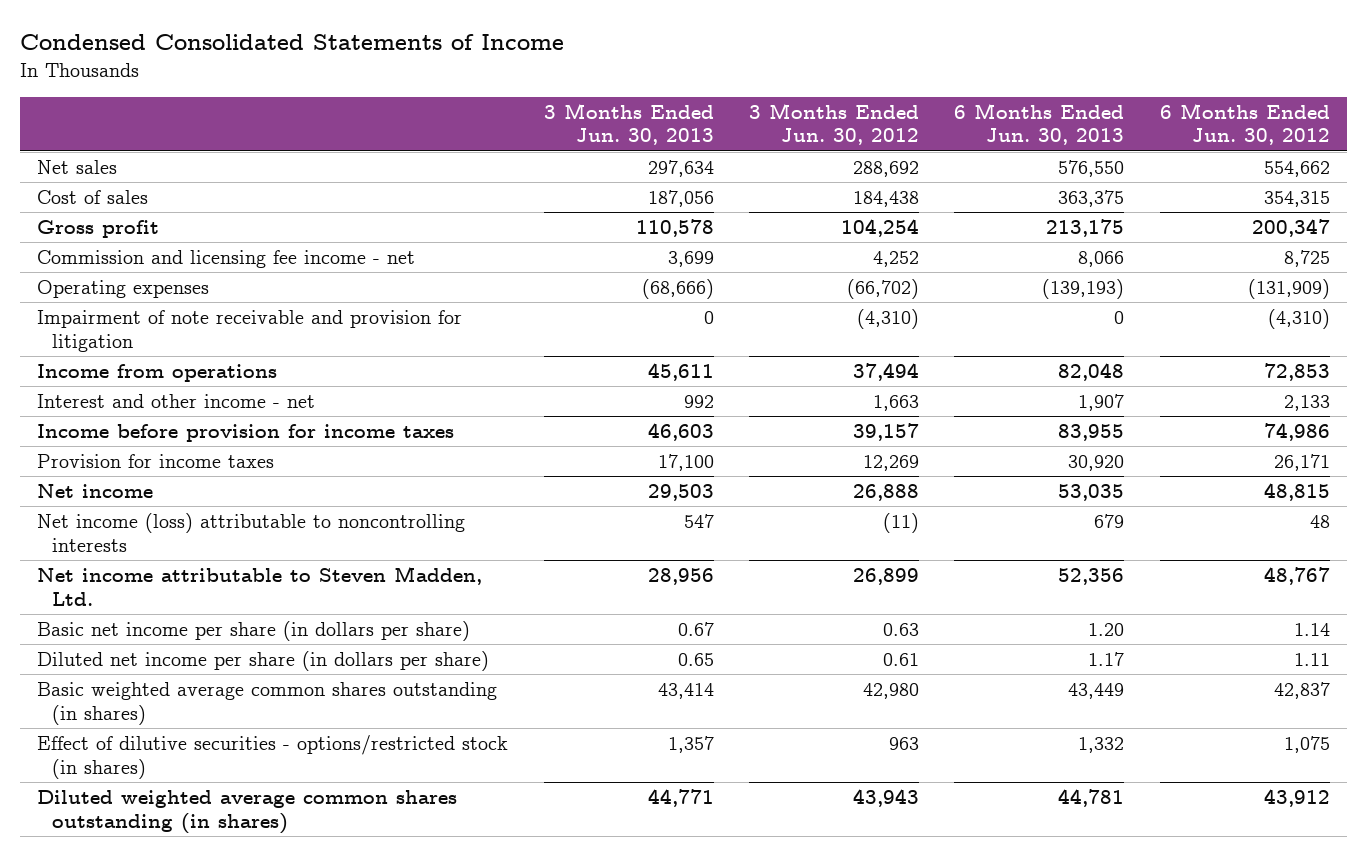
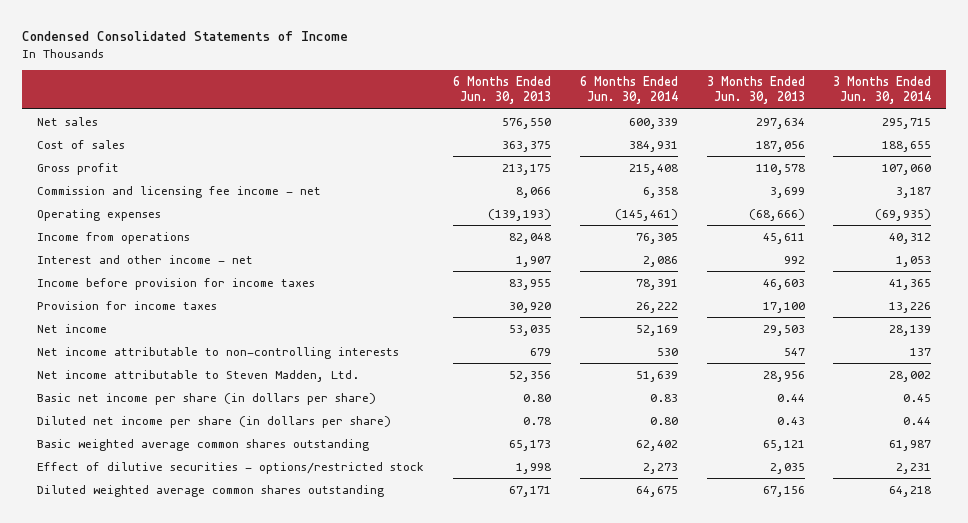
[748,102,919,146] 3 Months Ended Jun. 30, 2012 -> none
[1159,102,1330,146] 6 Months Ended Jun. 30, 2012 -> none
none -> [579,75,678,105] 6 Months Ended Jun. 30, 2014
none -> [833,75,932,105] 3 Months Ended Jun. 30, 2014
[37,309,463,352] Impairment of note receivable and provision for litigation -> none
[37,512,466,552] Net income (loss) attributable to noncontrolling interests -> [36,346,399,359] Net income attributable to non-controlling interests
[677,621,714,636] 0.67 -> [776,393,805,402] 0.44
[1088,622,1125,636] 1.20 -> [522,393,551,402] 0.80
[677,652,714,666] 0.65 -> [776,416,805,425] 0.43
[1088,651,1125,666] 1.17 -> [522,416,551,425] 0.78
[37,681,498,725] Basic weighted average common shares outstanding (in shares) -> [36,438,369,451] Basic weighted average common shares outstanding
[657,682,714,699] 43,414 -> [762,439,805,451] 65,121
[1068,682,1125,699] 43,449 -> [508,439,551,451] 65,173
[37,734,509,779] Effect of dilutive securities - options/restricted stock (in shares) -> [36,461,424,474] Effect of dilutive securities - options/restricted stock
[667,735,714,753] 1,357 -> [769,462,805,474] 2,035
[1078,736,1125,753] 1,332 -> [515,462,551,474] 1,998
[37,789,458,834] Diluted weighted average common shares outstanding (in shares) -> [36,484,384,497] Diluted weighted average common shares outstanding
[647,788,714,807] 44,771 -> [762,485,805,497] 67,156
[1058,788,1125,807] 44,781 -> [508,485,551,497] 67,171

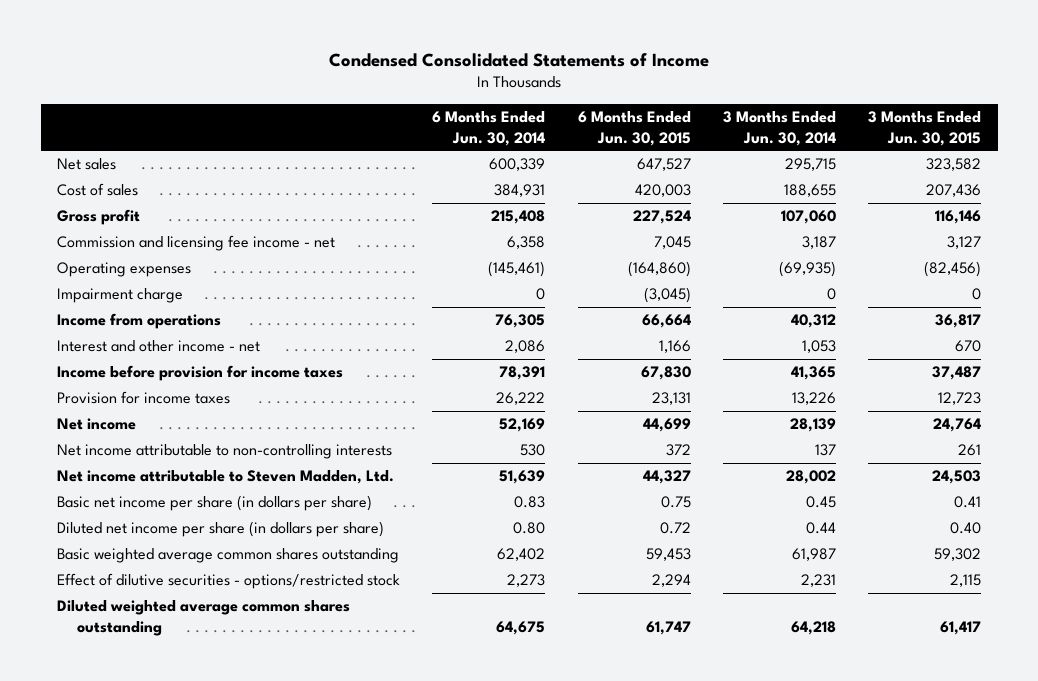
[452,75,551,105] 6 Months Ended Jun. 30, 2013 -> none
[706,75,805,105] 3 Months Ended Jun. 30, 2013 -> none
none -> [577,110,691,146] 6 Months Ended Jun. 30, 2015
none -> [868,110,982,146] 3 Months Ended Jun. 30, 2015
none -> [56,288,183,304] Impairment charge

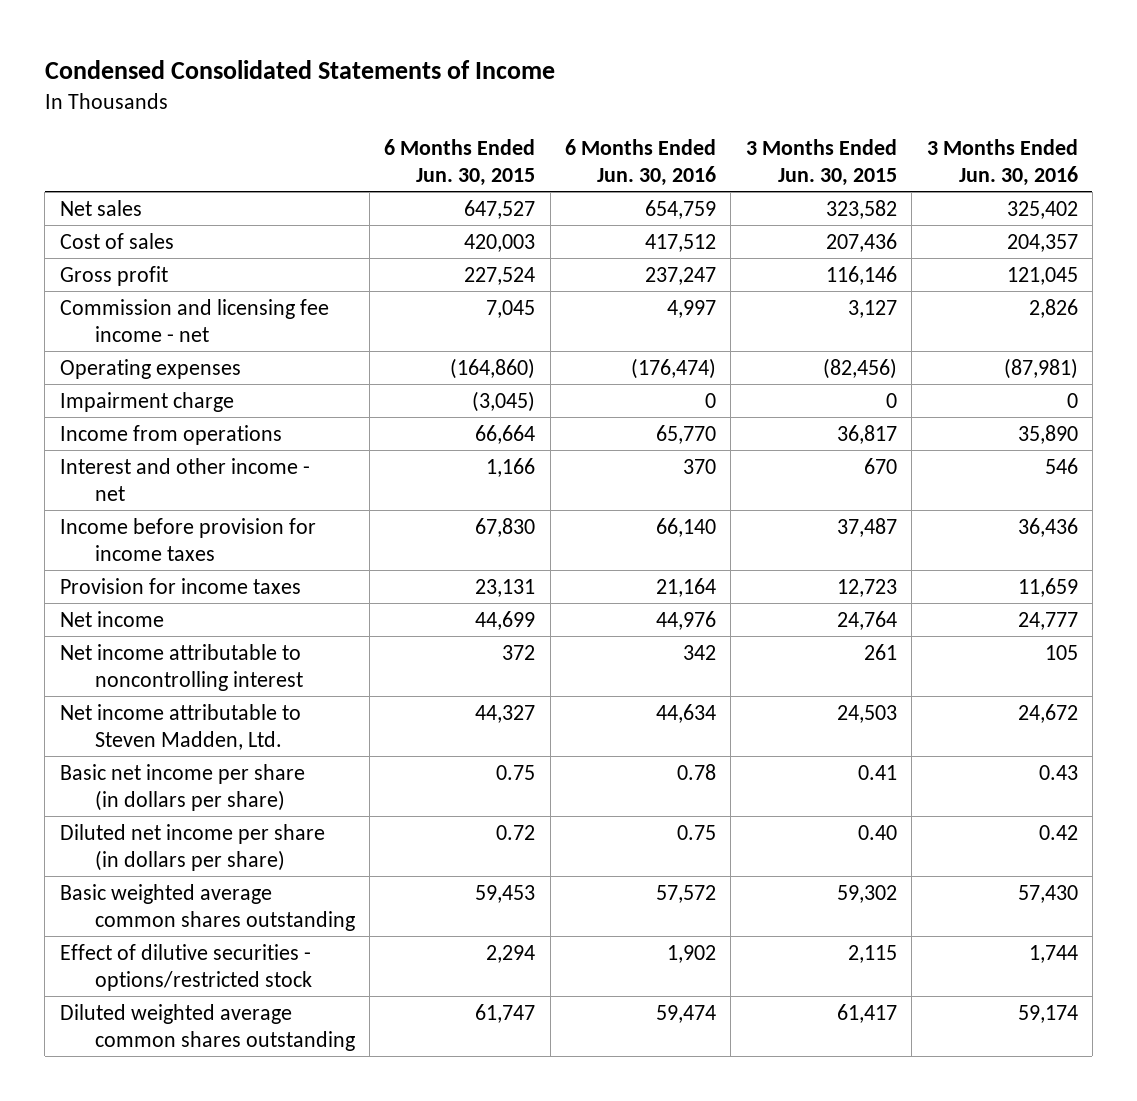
[432,110,546,146] 6 Months Ended Jun. 30, 2014 -> none
[722,110,836,146] 3 Months Ended Jun. 30, 2014 -> none
none -> [565,138,717,186] 6 Months Ended Jun. 30, 2016
none -> [926,138,1078,186] 3 Months Ended Jun. 30, 2016
[56,444,392,460] Net income attributable to non-controlling interests -> [59,643,303,691] Net income attributable to noncontrolling interest

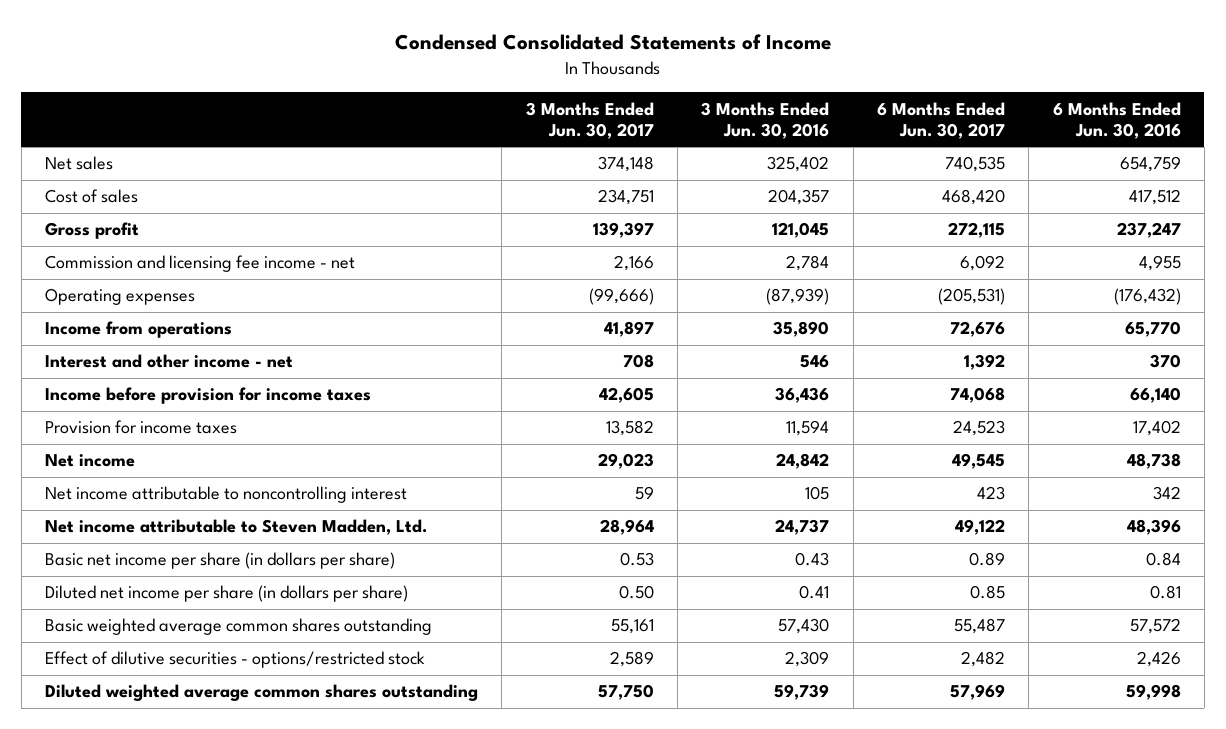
[384,138,536,186] 6 Months Ended Jun. 30, 2015 -> none
[745,138,897,186] 3 Months Ended Jun. 30, 2015 -> none
none -> [525,101,654,139] 3 Months Ended Jun. 30, 2017
none -> [876,101,1005,139] 6 Months Ended Jun. 30, 2017
[59,391,234,412] Impairment charge -> none
[667,299,717,318] 4,997 -> [1138,255,1181,272] 4,955
[1028,298,1078,318] 2,826 -> [786,255,830,272] 2,784
[631,357,717,379] (176,474) -> [1113,288,1181,306] (176,432)
[1003,357,1078,379] (87,981) -> [766,288,830,306] (87,939)
[656,577,717,597] 21,164 -> [1132,420,1181,437] 17,402
[1017,577,1078,597] 11,659 -> [786,420,830,437] 11,594
[656,610,717,630] 44,976 -> [1126,453,1181,470] 48,738
[1017,611,1078,630] 24,777 -> [776,453,830,470] 24,842
[656,703,717,723] 44,634 -> [1126,519,1181,536] 48,396
[1017,703,1078,723] 24,672 -> [775,519,830,536] 24,737
[677,763,717,780] 0.78 -> [1145,552,1181,567] 0.84
[677,824,717,840] 0.75 -> [1149,585,1181,600] 0.81
[1038,824,1078,840] 0.42 -> [799,585,830,600] 0.41
[667,944,717,963] 1,902 -> [1136,651,1181,668] 2,426
[1028,944,1078,963] 1,744 -> [785,651,830,668] 2,309
[656,1004,717,1023] 59,474 -> [1125,684,1181,701] 59,998
[1017,1004,1078,1023] 59,174 -> [774,684,830,701] 59,739

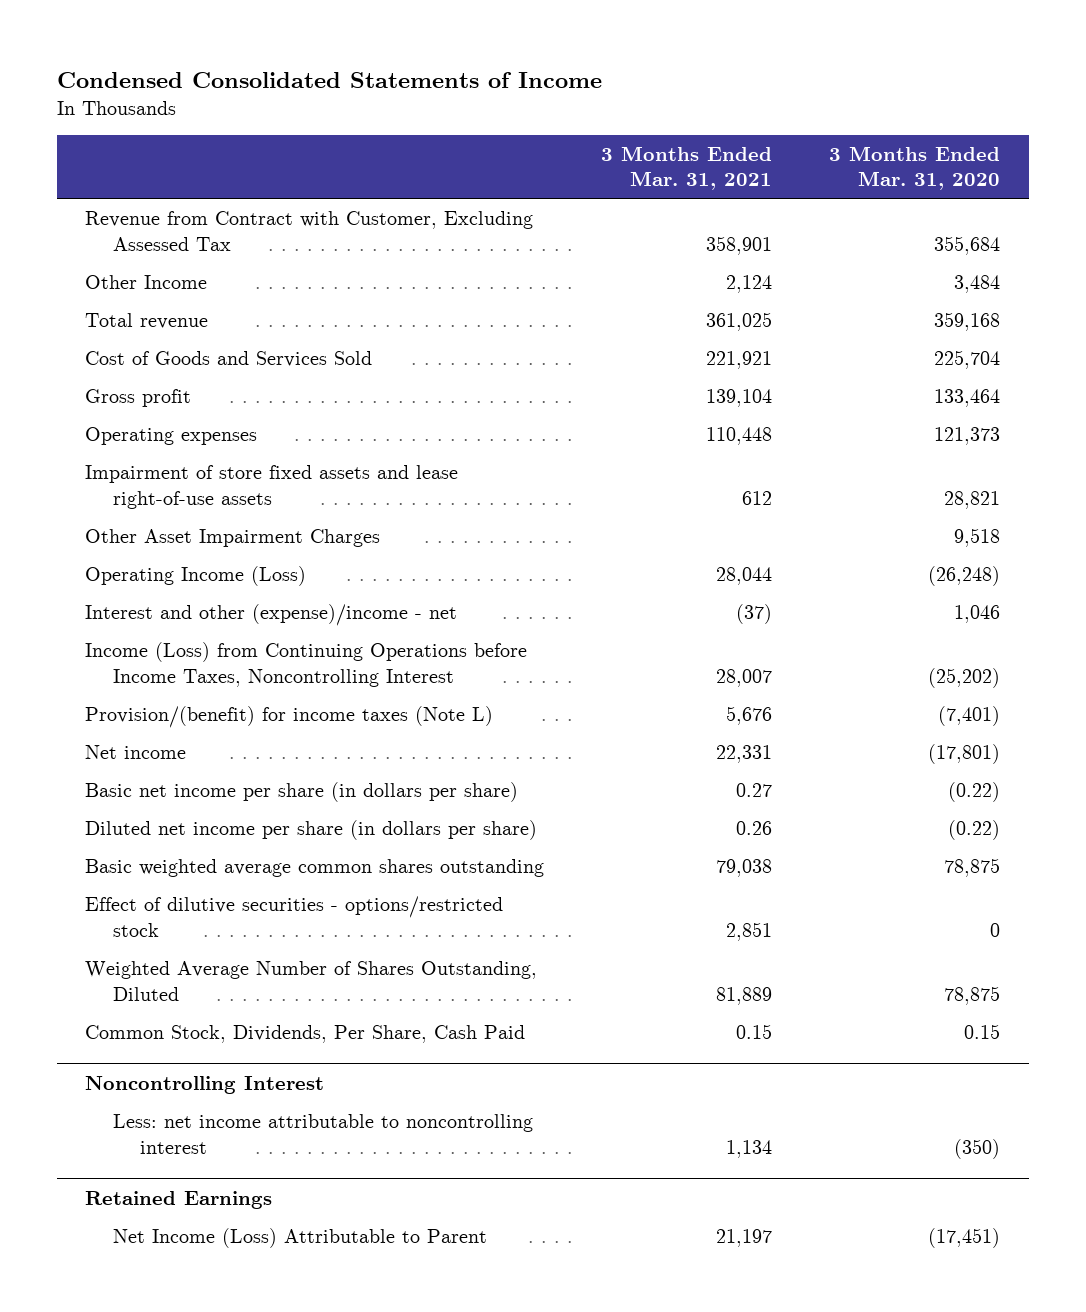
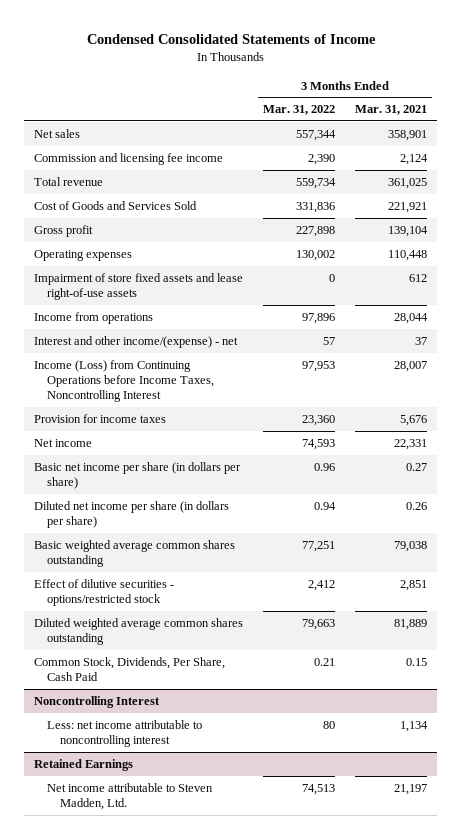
[829,145,1001,191] 3 Months Ended Mar. 31, 2020 -> none
none -> [263,105,336,116] Mar. 31, 2022
[85,210,534,251] Revenue from Contract with Customer, Excluding Assessed Tax -> [34,128,81,138] Net sales
[85,274,208,289] Other Income -> [34,152,224,165] Commission and licensing fee income
[85,528,381,547] Other Asset Impairment Charges -> none
[85,565,307,586] Operating Income (Loss) -> [34,311,154,324] Income from operations
[85,603,458,626] Interest and other (expense)/income - net -> [34,335,239,348] Interest and other income/(expense) - net
[736,603,773,624] (37) -> [414,336,427,345] 37
[85,705,494,728] Provision/(benefit) for income taxes (Note L) -> [34,413,167,423] Provision for income taxes
[85,960,538,1001] Weighted Average Number of Shares Outstanding, Diluted -> [34,617,244,645] Diluted weighted average common shares outstanding
[112,1227,487,1248] Net Income (Loss) Attributable to Parent -> [47,782,214,810] Net income attributable to Steven Madden, Ltd.

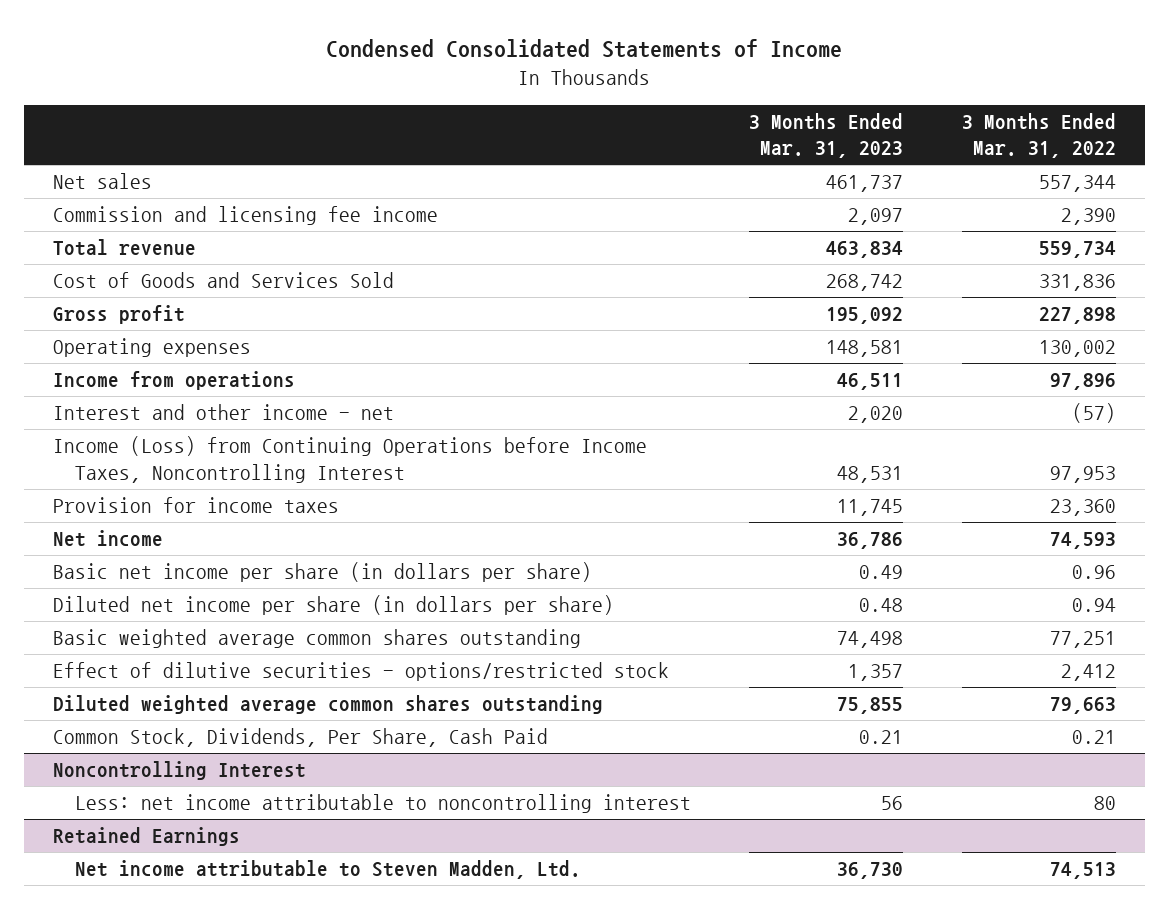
[354,105,427,116] Mar. 31, 2021 -> none
none -> [749,112,904,159] 3 Months Ended Mar. 31, 2023
[34,272,244,300] Impairment of store fixed assets and lease right-of-use assets -> none
[34,335,239,348] Interest and other income/(expense) - net -> [53,404,395,421] Interest and other income - net
[323,336,336,345] 57 -> [1071,403,1116,424] (57)

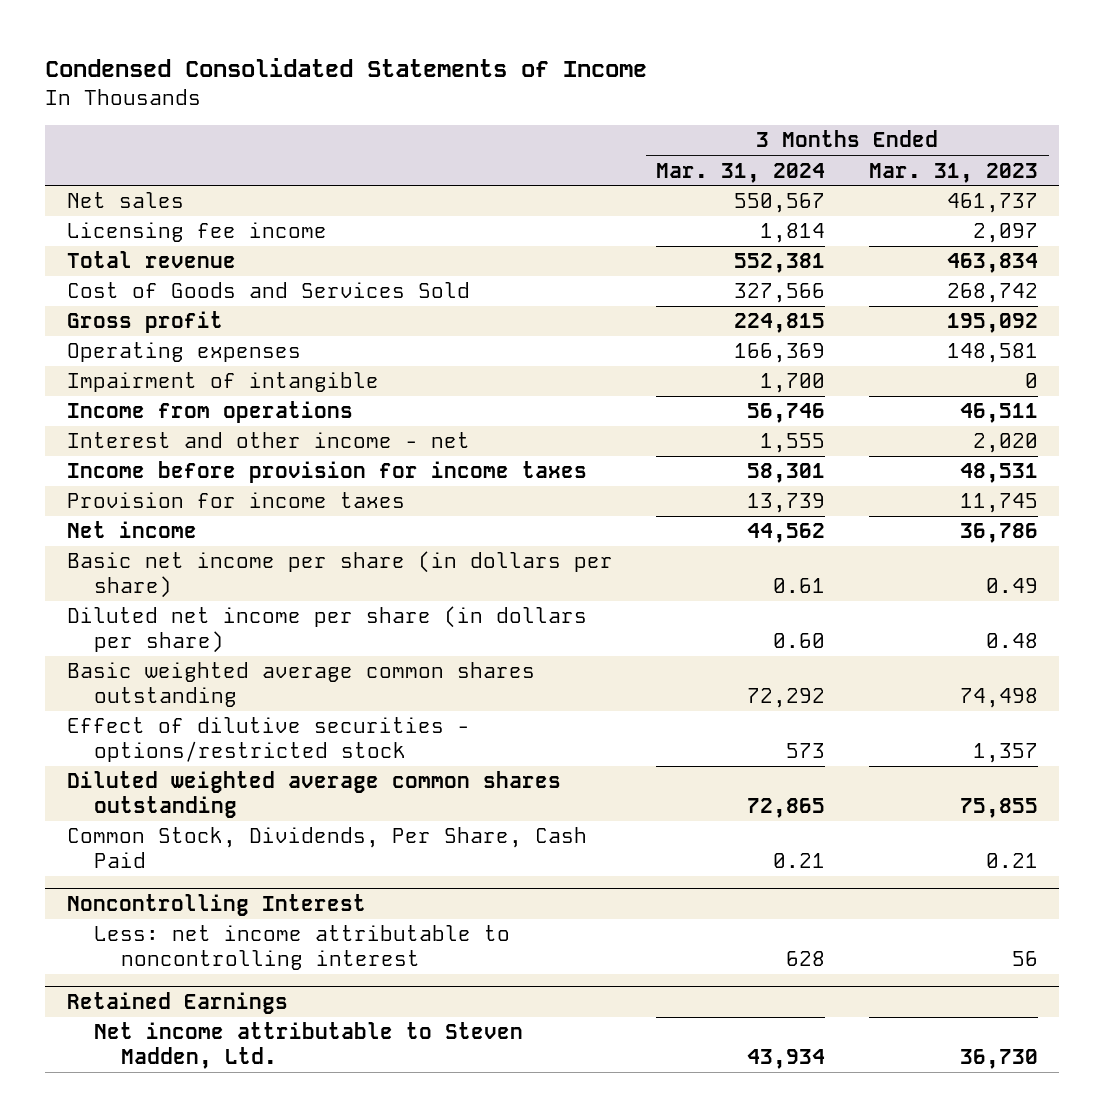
[961,112,1116,159] 3 Months Ended Mar. 31, 2022 -> none
none -> [656,162,826,183] Mar. 31, 2024
[53,206,439,226] Commission and licensing fee income -> [67,222,328,243] Licensing fee income
none -> [67,372,380,393] Impairment of intangible
[53,436,648,483] Income (Loss) from Continuing Operations before Income Taxes, Noncontrolling Interest -> [67,461,588,484] Income before provision for income taxes

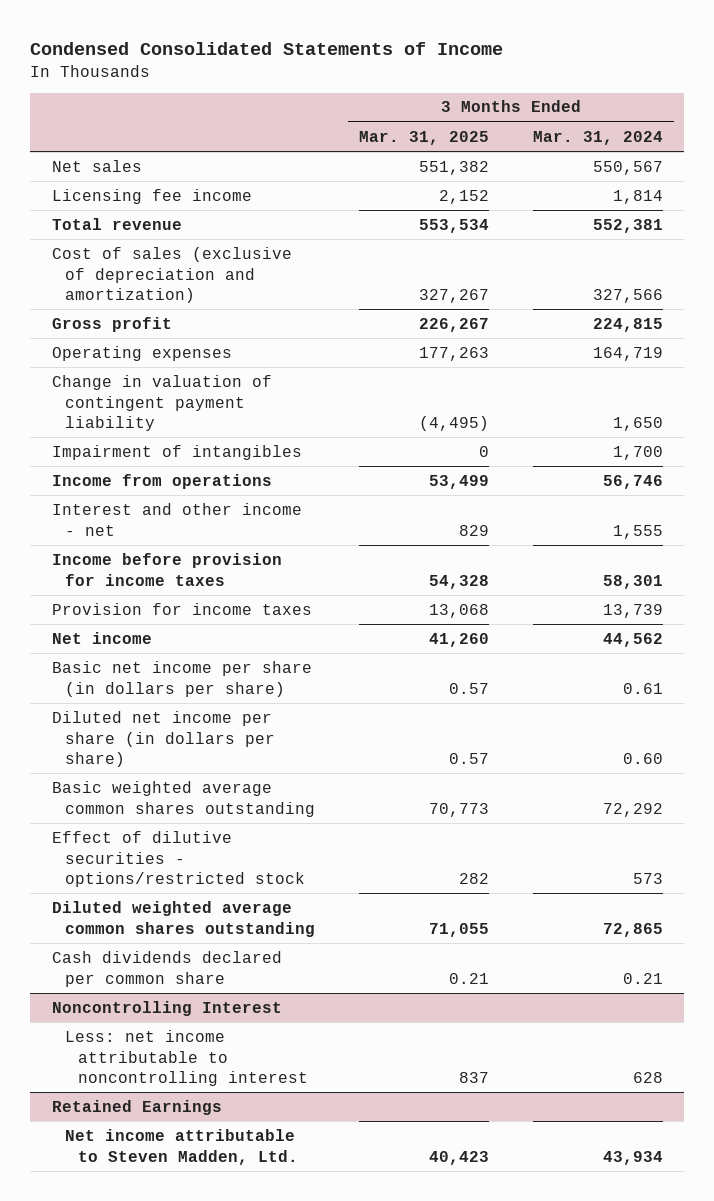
[868,162,1038,183] Mar. 31, 2023 -> none
none -> [358,130,489,145] Mar. 31, 2025
[67,282,471,299] Cost of Goods and Services Sold -> [51,246,292,304] Cost of sales (exclusive of depreciation and amortization)
[734,343,826,364] 166,369 -> [592,346,663,361] 164,719
none -> [51,374,272,432] Change in valuation of contingent payment liability
[67,372,380,393] Impairment of intangible -> [51,444,302,460] Impairment of intangibles
[67,827,588,869] Common Stock, Dividends, Per Share, Cash Paid -> [51,950,282,987] Cash dividends declared per common share

